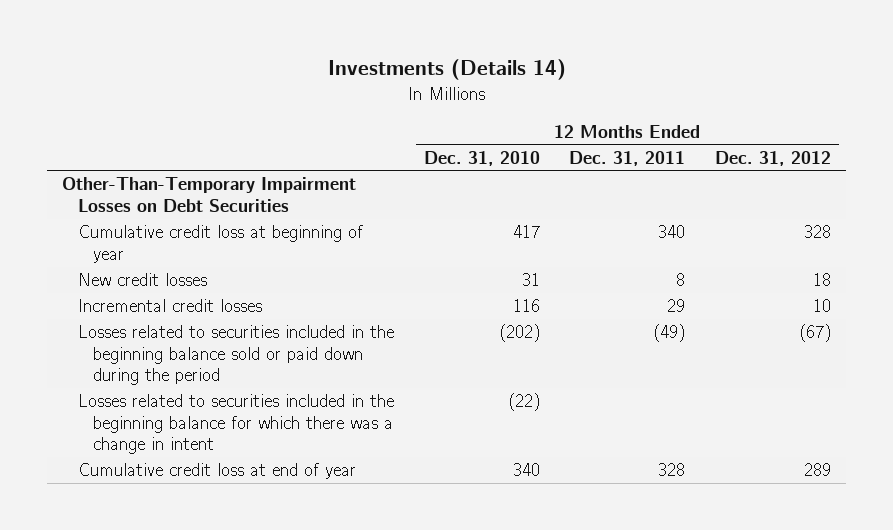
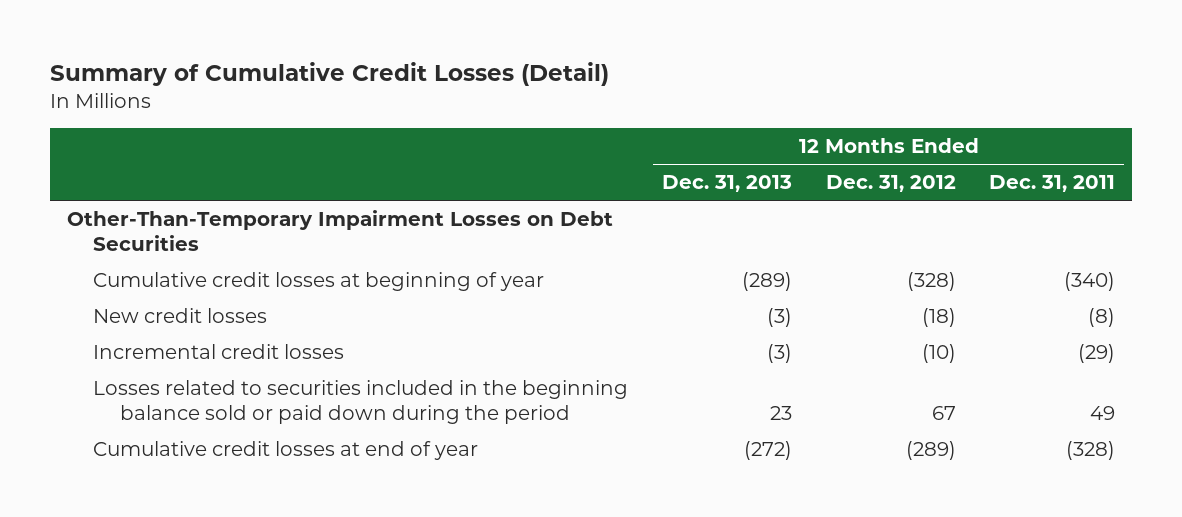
[327,59,566,81] Investments (Details 14) -> [49,61,609,86] Summary of Cumulative Credit Losses (Detail)
[423,150,540,166] Dec. 31, 2010 -> none
none -> [661,175,792,193] Dec. 31, 2013
[77,394,394,455] Losses related to securities included in the beginning balance for which there was a change in intent -> none
[77,225,363,263] Cumulative credit loss at beginning of year -> [93,272,545,292] Cumulative credit losses at beginning of year
[658,225,686,239] 340 -> [1064,272,1116,292] (340)
[804,225,832,239] 328 -> [906,272,956,292] (328)
[676,273,686,287] 8 -> [1088,308,1116,328] (8)
[813,273,832,287] 18 -> [921,308,956,328] (18)
[667,299,686,313] 29 -> [1078,344,1116,364] (29)
[813,299,832,313] 10 -> [921,344,956,364] (10)
[653,324,686,343] (49) -> [1090,406,1116,421] 49
[799,324,832,343] (67) -> [931,406,956,421] 67
[77,463,356,480] Cumulative credit loss at end of year -> [93,441,479,461] Cumulative credit losses at end of year
[658,463,686,477] 328 -> [1066,441,1116,461] (328)
[804,463,832,477] 289 -> [905,441,956,461] (289)

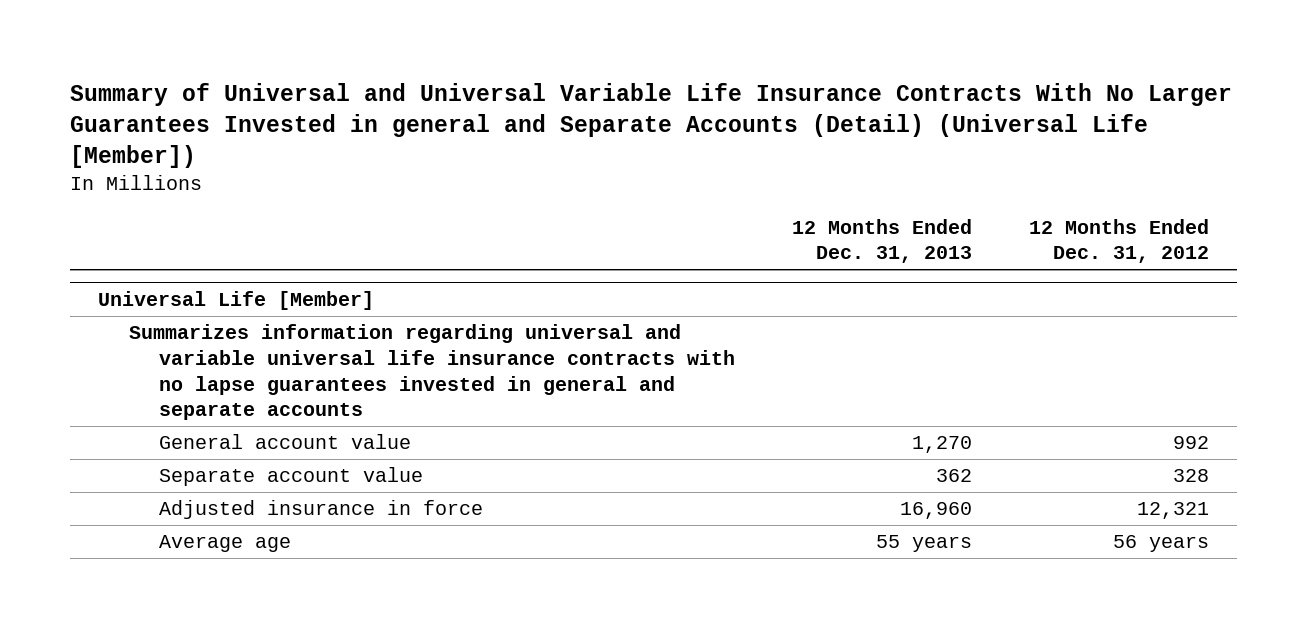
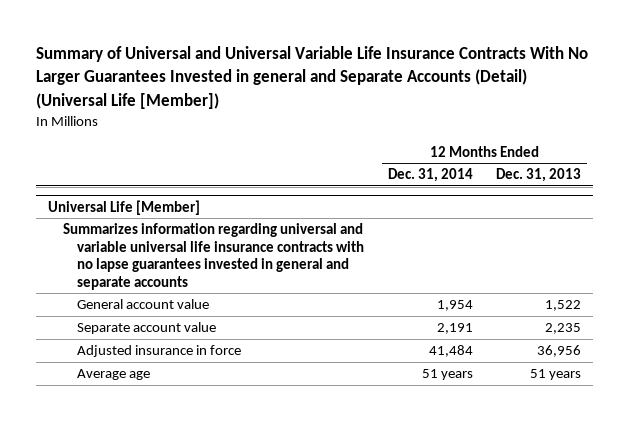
[1028,218,1209,264] 12 Months Ended Dec. 31, 2012 -> none
none -> [387,168,473,183] Dec. 31, 2014
[912,436,973,454] 1,270 -> [545,300,582,312] 1,522
[936,469,973,483] 362 -> [545,323,582,335] 2,235
[900,502,973,520] 16,960 -> [537,345,582,358] 36,956
[876,535,973,553] 55 years -> [530,369,582,381] 51 years

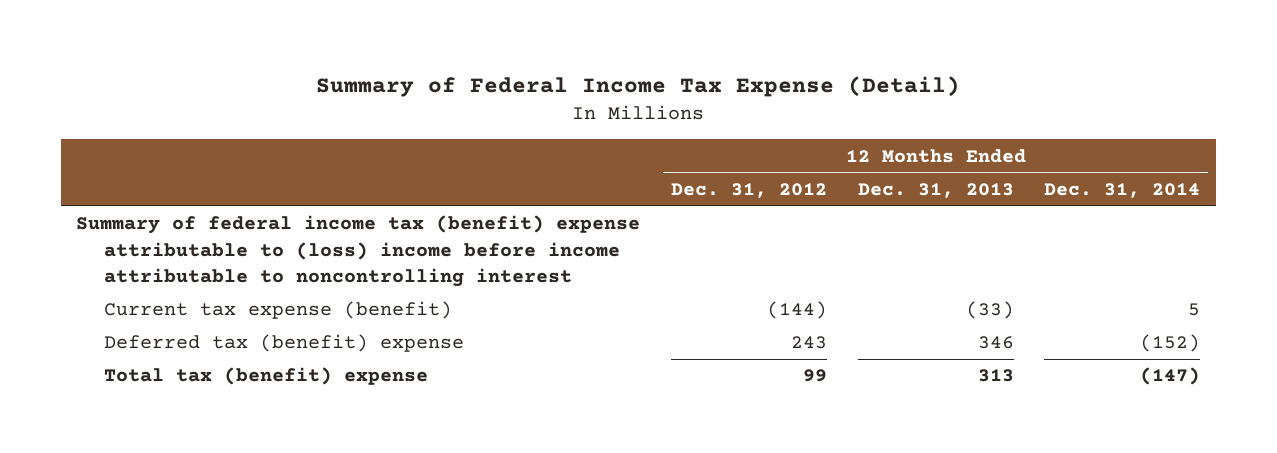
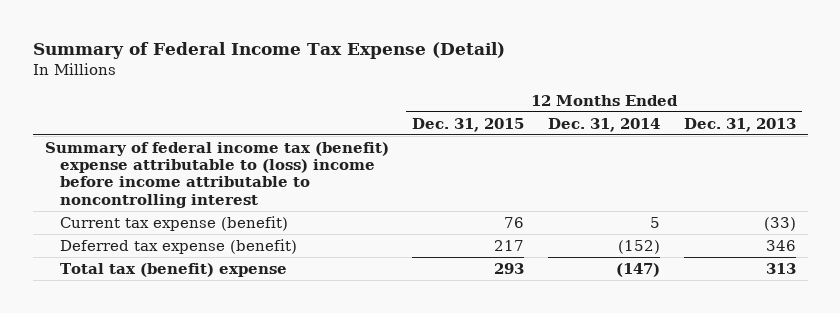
[670,182,827,198] Dec. 31, 2012 -> none
none -> [412,117,525,132] Dec. 31, 2015
[104,334,465,353] Deferred tax (benefit) expense -> [59,238,297,254] Deferred tax expense (benefit)

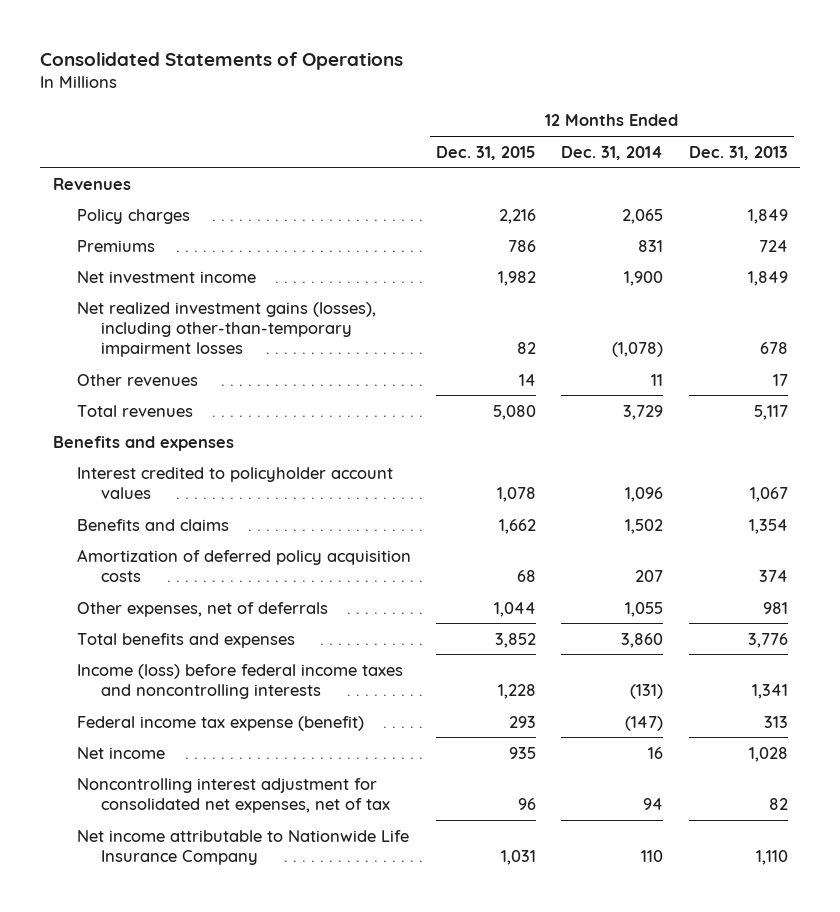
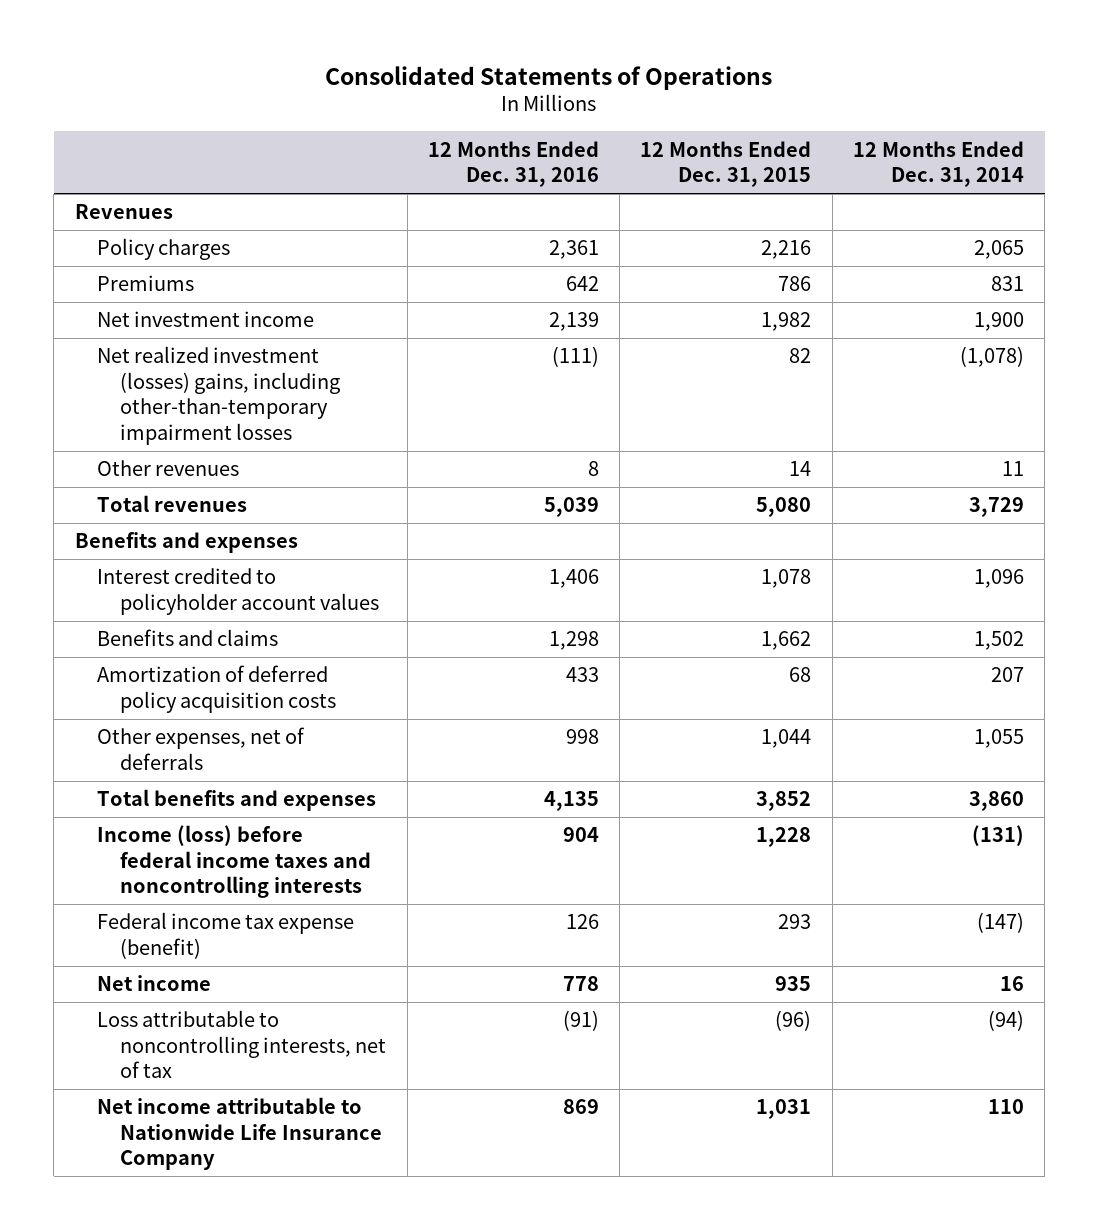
[688,145,788,160] Dec. 31, 2013 -> none
none -> [427,140,599,188] 12 Months Ended Dec. 31, 2016
[76,301,376,358] Net realized investment gains (losses), including other-than-temporary impairment losses -> [97,346,341,445] Net realized investment (losses) gains, including other-than-temporary impairment losses
[76,777,390,813] Noncontrolling interest adjustment for consolidated net expenses, net of tax -> [97,1010,387,1079] Loss attributable to noncontrolling interests, net of tax
[518,797,537,810] 96 -> [775,1010,812,1032] (96)
[643,797,664,810] 94 -> [988,1010,1025,1032] (94)

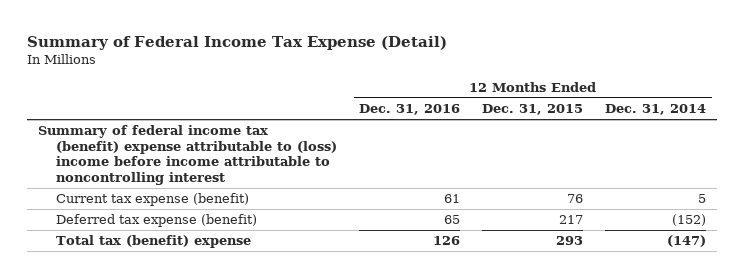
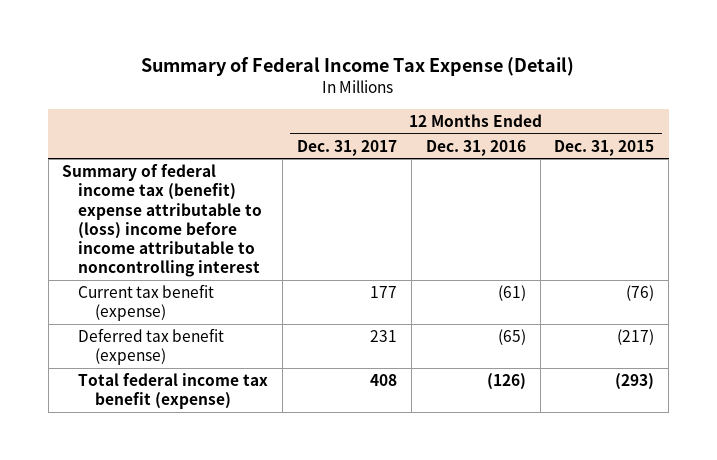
[605,104,707,116] Dec. 31, 2014 -> none
none -> [297,139,398,156] Dec. 31, 2017
[55,193,249,207] Current tax expense (benefit) -> [78,284,215,322] Current tax benefit (expense)
[444,194,461,204] 61 -> [497,285,526,302] (61)
[567,194,584,204] 76 -> [626,285,655,302] (76)
[55,214,257,228] Deferred tax expense (benefit) -> [78,328,225,366] Deferred tax benefit (expense)
[444,215,461,225] 65 -> [497,329,526,346] (65)
[559,215,584,225] 217 -> [617,329,655,346] (217)
[55,235,251,249] Total tax (benefit) expense -> [78,373,269,410] Total federal income tax benefit (expense)
[433,236,461,246] 126 -> [486,373,526,391] (126)
[556,236,584,246] 293 -> [615,373,655,391] (293)

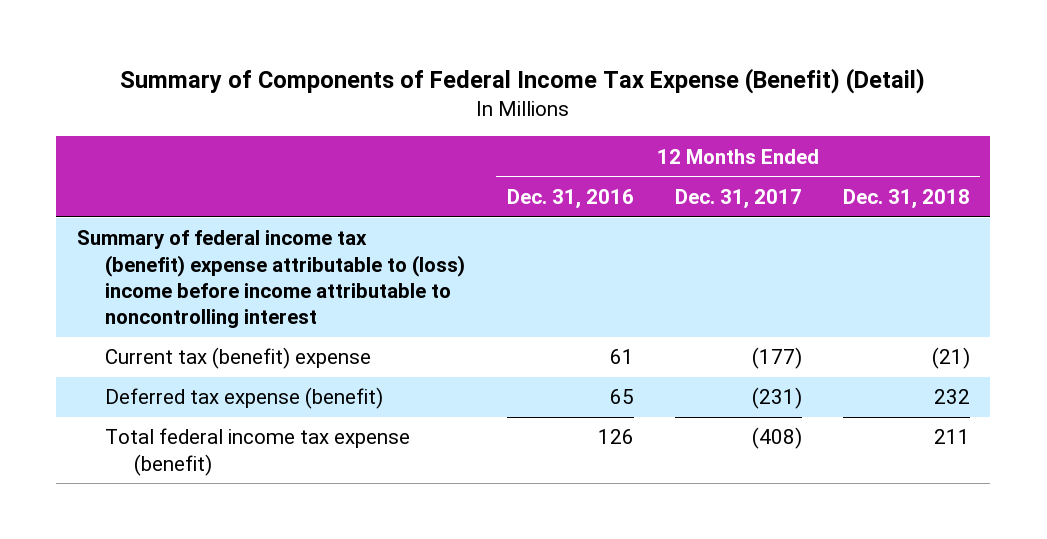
[141,57,575,77] Summary of Federal Income Tax Expense (Detail) -> [120,68,926,95] Summary of Components of Federal Income Tax Expense (Benefit) (Detail)
[554,139,655,156] Dec. 31, 2015 -> none
none -> [842,188,970,209] Dec. 31, 2018
[78,284,215,322] Current tax benefit (expense) -> [105,347,372,370] Current tax (benefit) expense
[370,286,398,299] 177 -> [751,347,802,370] (177)
[497,285,526,302] (61) -> [609,349,634,365] 61
[78,328,225,366] Deferred tax benefit (expense) -> [105,387,384,410] Deferred tax expense (benefit)
[370,330,398,343] 231 -> [751,387,802,410] (231)
[497,329,526,346] (65) -> [609,389,634,405] 65
[78,373,269,410] Total federal income tax benefit (expense) -> [105,428,411,476] Total federal income tax expense (benefit)
[370,374,398,387] 408 -> [751,427,802,450] (408)
[486,373,526,391] (126) -> [597,429,634,445] 126

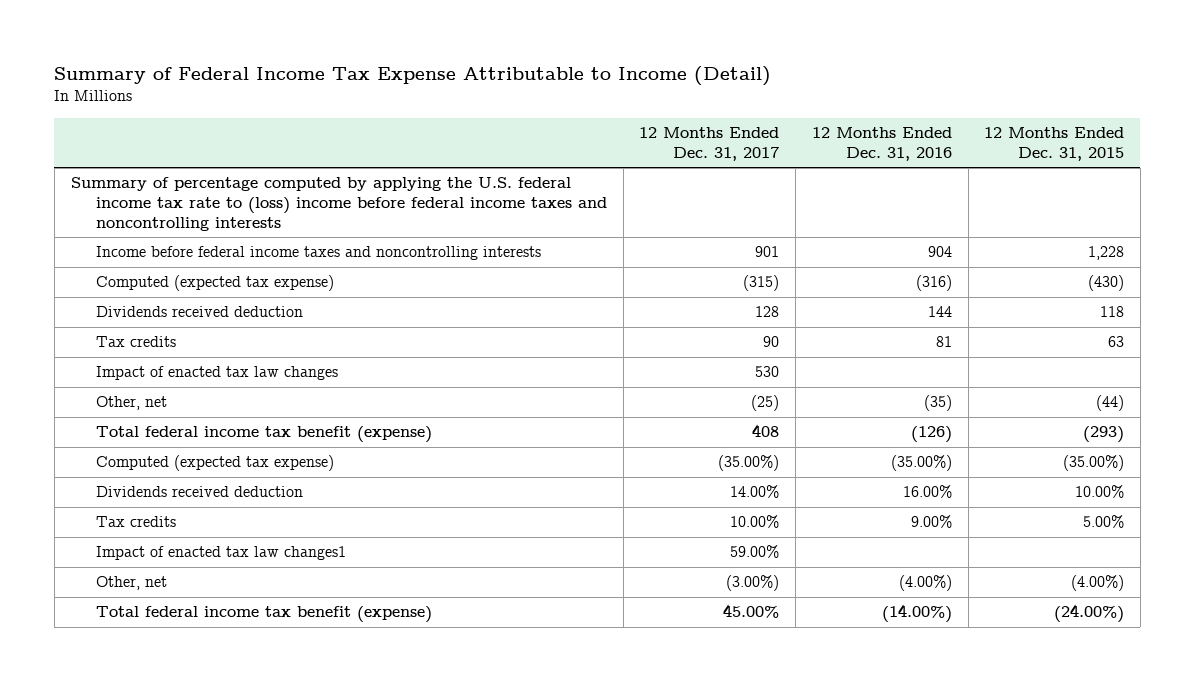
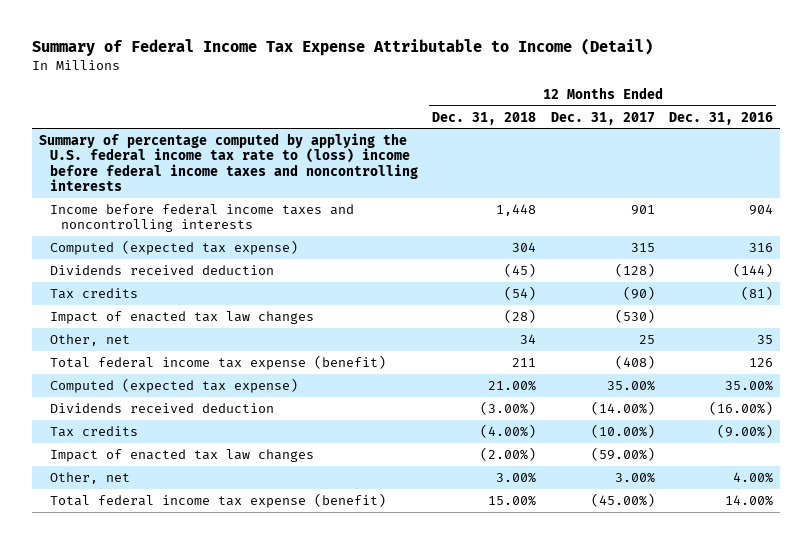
[984,126,1125,161] 12 Months Ended Dec. 31, 2015 -> none
none -> [432,111,537,125] Dec. 31, 2018
[743,275,780,292] (315) -> [630,243,655,253] 315
[915,275,952,292] (316) -> [748,243,773,253] 316
[755,306,780,318] 128 -> [614,263,655,278] (128)
[927,306,952,318] 144 -> [732,263,773,278] (144)
[763,336,780,348] 90 -> [622,286,655,301] (90)
[935,336,952,348] 81 -> [740,286,773,301] (81)
[755,366,780,378] 530 -> [614,309,655,324] (530)
[751,395,780,412] (25) -> [638,335,655,345] 25
[923,395,952,412] (35) -> [756,335,773,345] 35
[96,426,433,444] Total federal income tax benefit (expense) -> [49,355,386,371] Total federal income tax expense (benefit)
[752,424,780,438] 408 -> [614,355,655,370] (408)
[910,426,952,444] (126) -> [748,358,773,368] 126
[718,455,780,472] (35.00%) -> [606,380,655,392] 35.00%
[890,455,952,472] (35.00%) -> [724,380,773,392] 35.00%
[730,485,780,499] 14.00% -> [590,401,655,416] (14.00%)
[902,485,952,499] 16.00% -> [708,401,773,416] (16.00%)
[730,515,780,529] 10.00% -> [590,424,655,439] (10.00%)
[910,515,952,529] 9.00% -> [716,424,773,439] (9.00%)
[96,546,347,561] Impact of enacted tax law changes1 -> [49,449,314,463] Impact of enacted tax law changes
[730,545,780,559] 59.00% -> [590,447,655,462] (59.00%)
[726,575,780,592] (3.00%) -> [614,472,655,484] 3.00%
[898,575,952,592] (4.00%) -> [732,472,773,484] 4.00%
[96,606,433,624] Total federal income tax benefit (expense) -> [49,493,386,509] Total federal income tax expense (benefit)
[723,604,780,619] 45.00% -> [590,493,655,508] (45.00%)
[881,604,952,624] (14.00%) -> [724,495,773,507] 14.00%

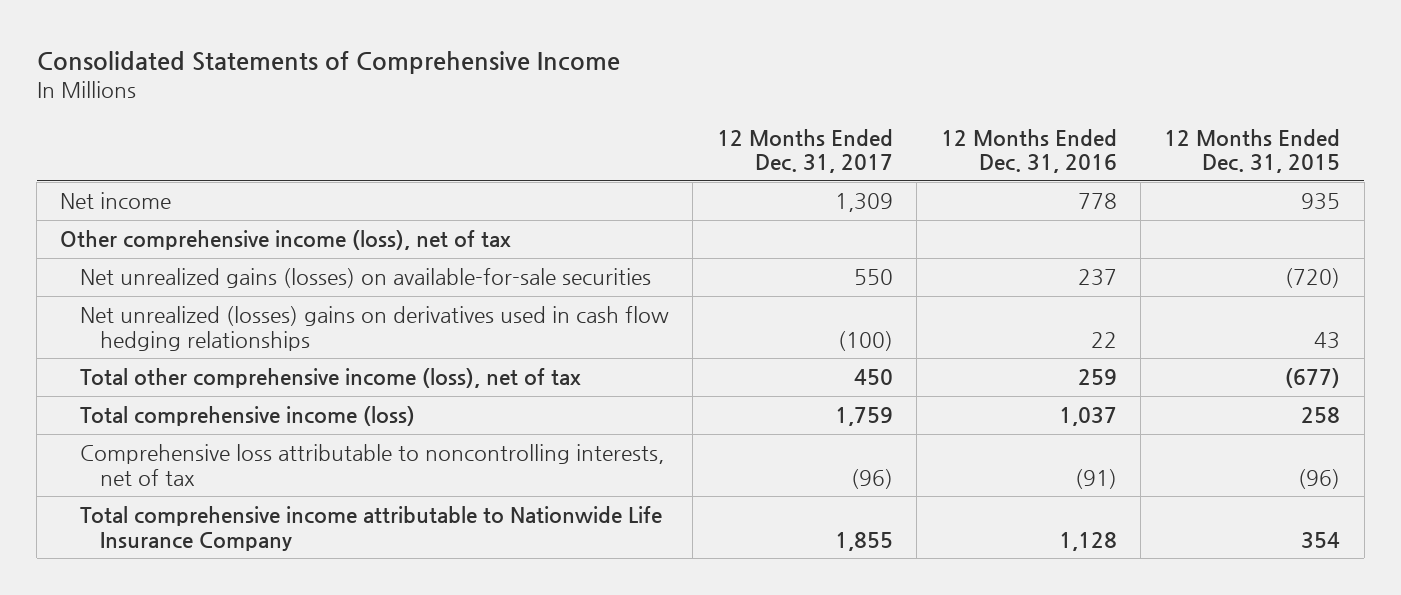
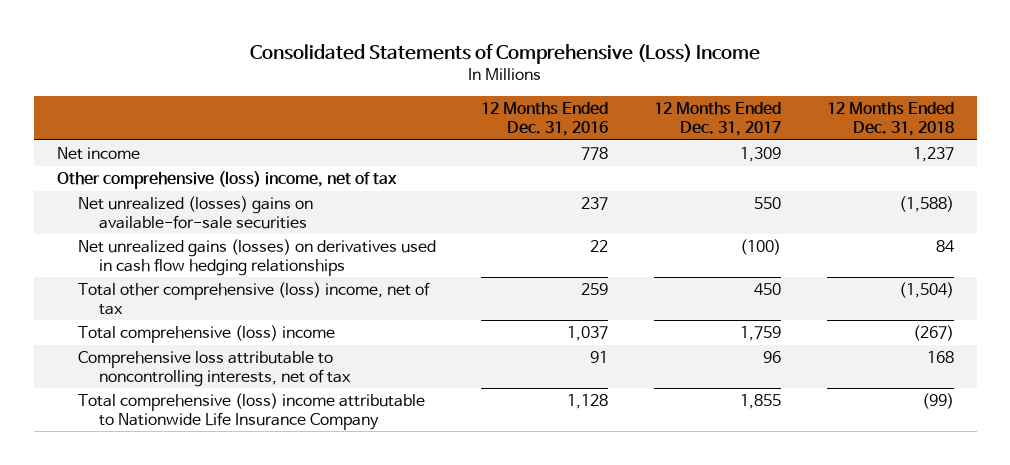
[36,51,620,75] Consolidated Statements of Comprehensive Income -> [250,43,761,64] Consolidated Statements of Comprehensive (Loss) Income
[1164,128,1341,173] 12 Months Ended Dec. 31, 2015 -> none
none -> [826,102,954,137] 12 Months Ended Dec. 31, 2018
[60,230,512,251] Other comprehensive income (loss), net of tax -> [56,171,397,190] Other comprehensive (loss) income, net of tax
[80,268,652,289] Net unrealized gains (losses) on available-for-sale securities -> [77,196,313,229] Net unrealized (losses) gains on available-for-sale securities
[80,306,670,351] Net unrealized (losses) gains on derivatives used in cash flow hedging relationships -> [77,239,436,276] Net unrealized gains (losses) on derivatives used in cash flow hedging relationships
[80,368,582,389] Total other comprehensive income (loss), net of tax -> [77,282,430,315] Total other comprehensive (loss) income, net of tax
[80,406,416,427] Total comprehensive income (loss) -> [77,325,335,344] Total comprehensive (loss) income
[850,468,893,489] (96) -> [763,351,782,364] 96
[1074,468,1117,489] (91) -> [590,351,609,364] 91
[80,506,663,551] Total comprehensive income attributable to Nationwide Life Insurance Company -> [77,393,425,430] Total comprehensive (loss) income attributable to Nationwide Life Insurance Company

